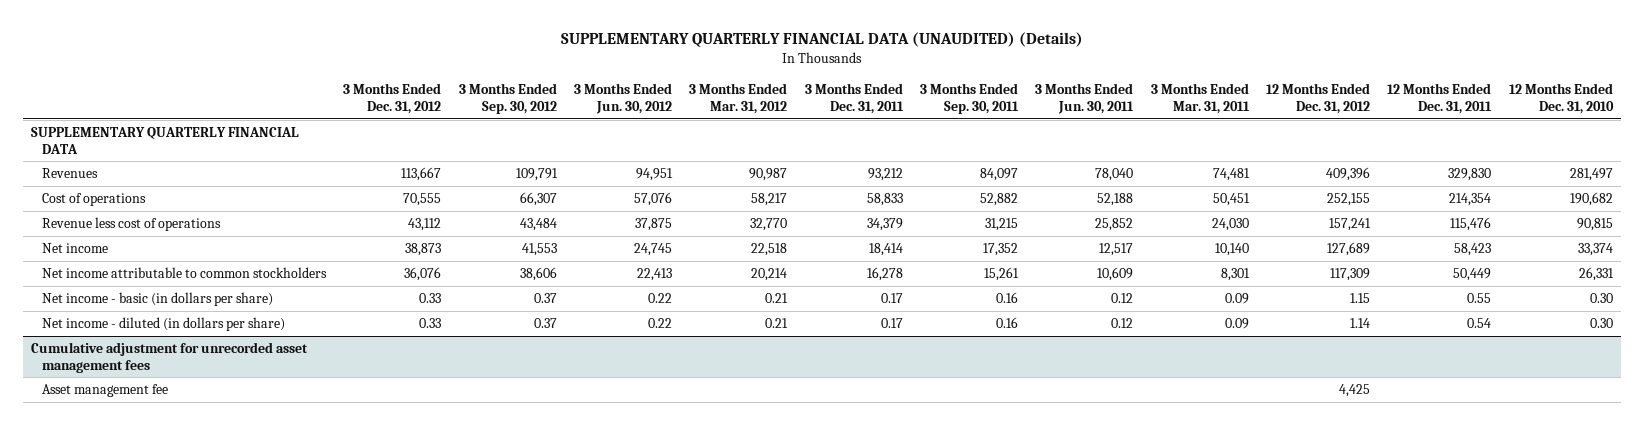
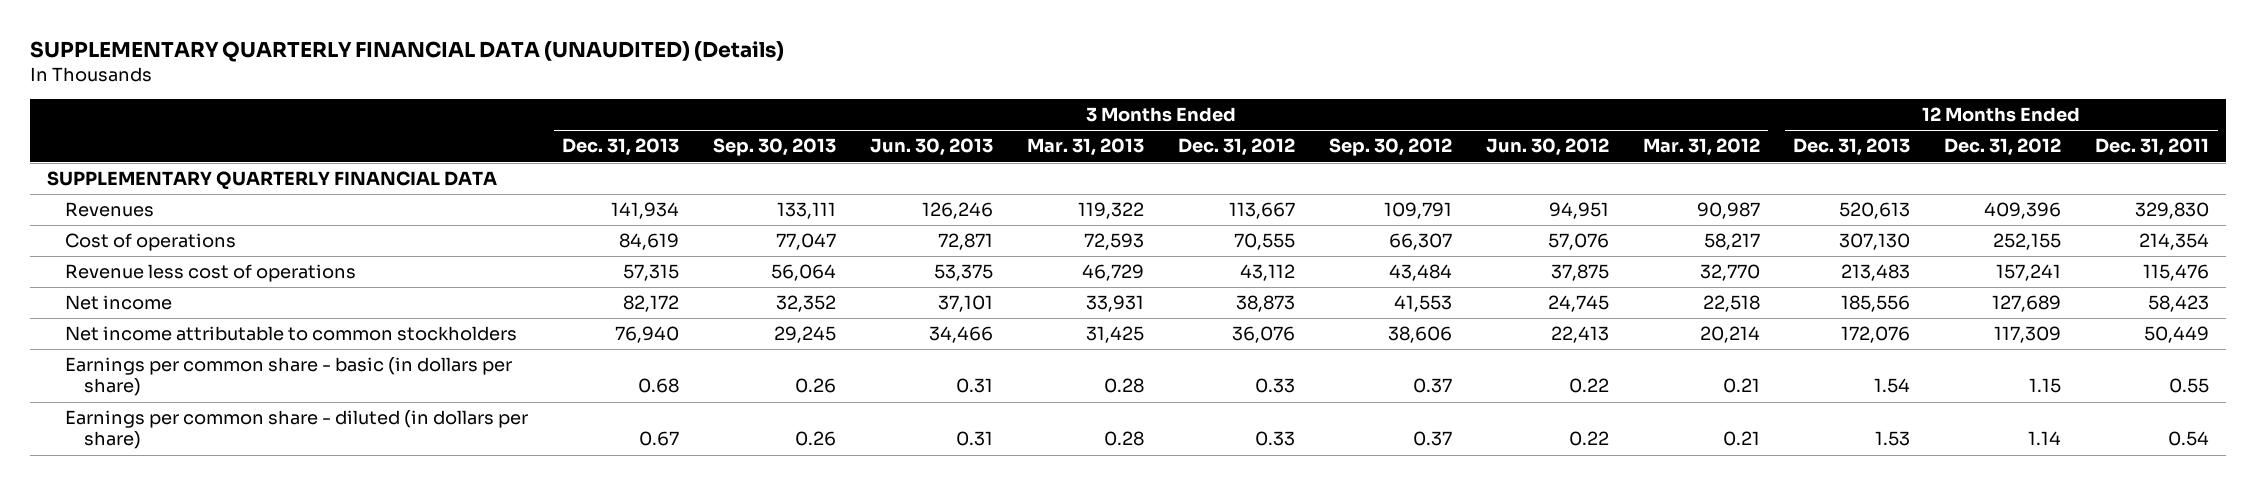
[804,83,904,115] 3 Months Ended Dec. 31, 2011 -> none
[920,83,1020,115] 3 Months Ended Sep. 30, 2011 -> none
[1035,83,1135,115] 3 Months Ended Jun. 30, 2011 -> none
[1150,83,1250,115] 3 Months Ended Mar. 31, 2011 -> none
[1508,83,1614,115] 12 Months Ended Dec. 31, 2010 -> none
none -> [562,138,680,157] Dec. 31, 2013
none -> [713,138,837,157] Sep. 30, 2013
none -> [870,138,994,157] Jun. 30, 2013
none -> [1026,138,1144,157] Mar. 31, 2013
none -> [1793,138,1911,157] Dec. 31, 2013
[31,342,309,373] Cumulative adjustment for unrecorded asset management fees -> none
[42,384,169,398] Asset management fee -> none
[42,292,274,307] Net income - basic (in dollars per share) -> [65,357,513,397] Earnings per common share - basic (in dollars per share)
[42,317,286,332] Net income - diluted (in dollars per share) -> [65,410,529,450] Earnings per common share - diluted (in dollars per share)

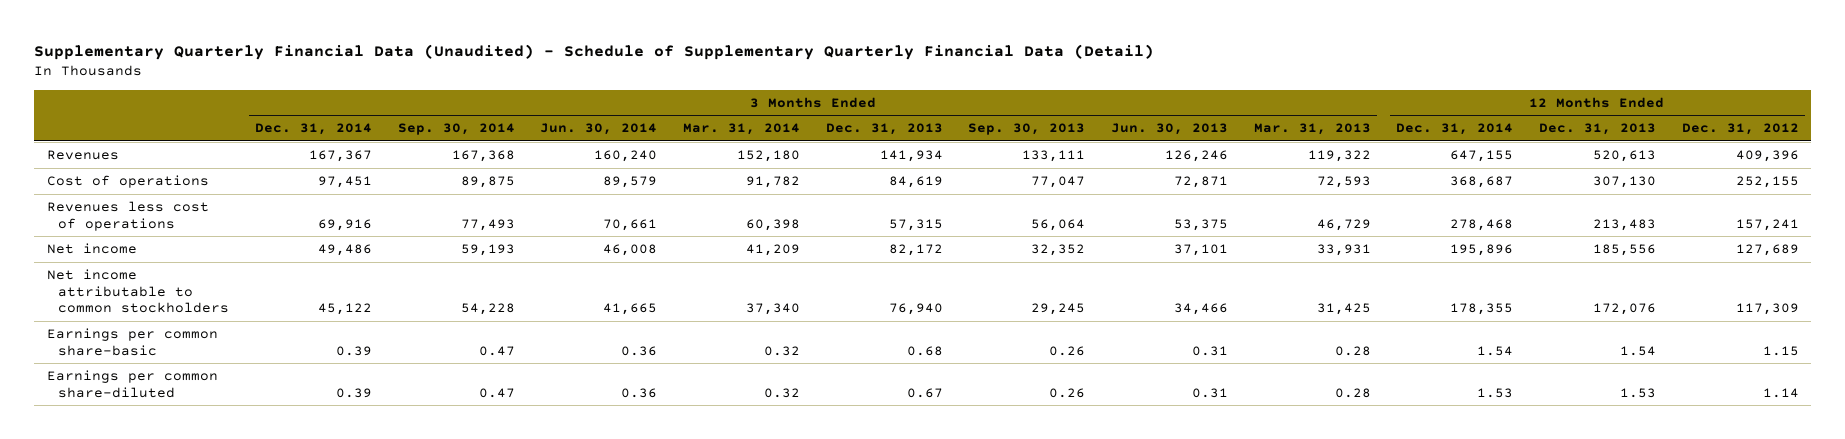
[29,41,784,63] SUPPLEMENTARY QUARTERLY FINANCIAL DATA (UNAUDITED) (Details) -> [33,44,1154,61] Supplementary Quarterly Financial Data (Unaudited) - Schedule of Supplementary Quarterly Financial Data (Detail)
[1177,138,1295,157] Dec. 31, 2012 -> none
[1328,138,1452,157] Sep. 30, 2012 -> none
[1485,138,1609,157] Jun. 30, 2012 -> none
[1642,138,1760,157] Mar. 31, 2012 -> none
[2095,138,2210,157] Dec. 31, 2011 -> none
none -> [255,123,373,136] Dec. 31, 2014
none -> [397,123,515,136] Sep. 30, 2014
none -> [540,123,658,136] Jun. 30, 2014
none -> [682,123,800,136] Mar. 31, 2014
none -> [1396,123,1514,136] Dec. 31, 2014
[46,171,497,190] SUPPLEMENTARY QUARTERLY FINANCIAL DATA -> none
[65,264,357,283] Revenue less cost of operations -> [46,201,209,231] Revenues less cost of operations
[65,357,513,397] Earnings per common share - basic (in dollars per share) -> [46,328,218,356] Earnings per common share-basic
[65,410,529,450] Earnings per common share - diluted (in dollars per share) -> [46,370,218,398] Earnings per common share-diluted

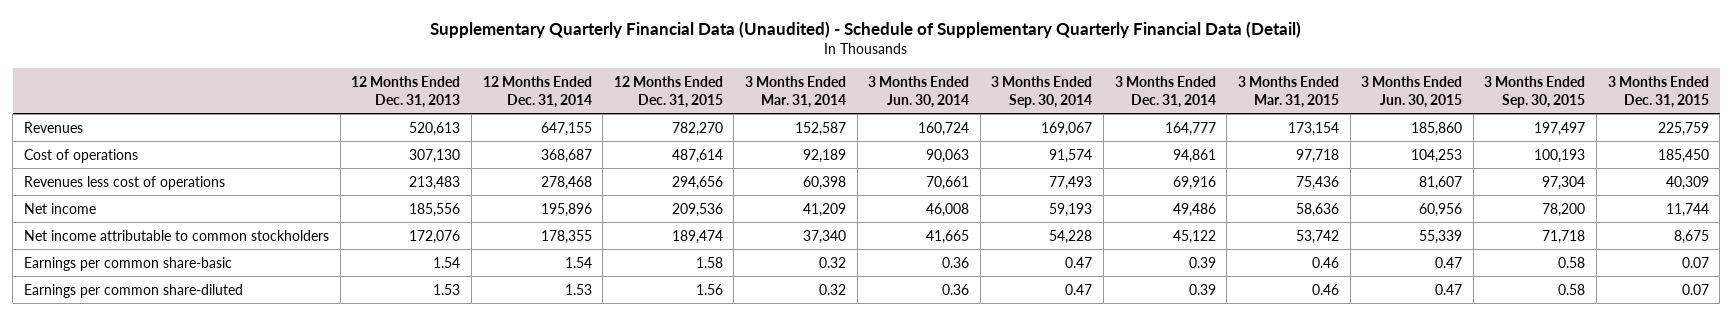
[825,123,943,136] Dec. 31, 2013 -> none
[968,123,1086,136] Sep. 30, 2013 -> none
[1110,123,1228,136] Jun. 30, 2013 -> none
[1253,123,1371,136] Mar. 31, 2013 -> none
[1681,123,1799,136] Dec. 31, 2012 -> none
none -> [613,76,723,108] 12 Months Ended Dec. 31, 2015
none -> [1237,76,1339,108] 3 Months Ended Mar. 31, 2015
none -> [1361,76,1463,108] 3 Months Ended Jun. 30, 2015
none -> [1484,76,1586,108] 3 Months Ended Sep. 30, 2015
none -> [1607,76,1709,108] 3 Months Ended Dec. 31, 2015
[309,150,373,163] 167,367 -> [1164,121,1216,136] 164,777
[451,150,515,163] 167,368 -> [1041,121,1093,136] 169,067
[594,150,658,163] 160,240 -> [918,121,970,136] 160,724
[736,150,800,163] 152,180 -> [795,121,847,136] 152,587
[318,176,373,189] 97,451 -> [1172,148,1216,163] 94,861
[460,176,515,189] 89,875 -> [1049,148,1093,163] 91,574
[603,176,658,189] 89,579 -> [926,148,970,163] 90,063
[745,176,800,189] 91,782 -> [803,148,847,163] 92,189

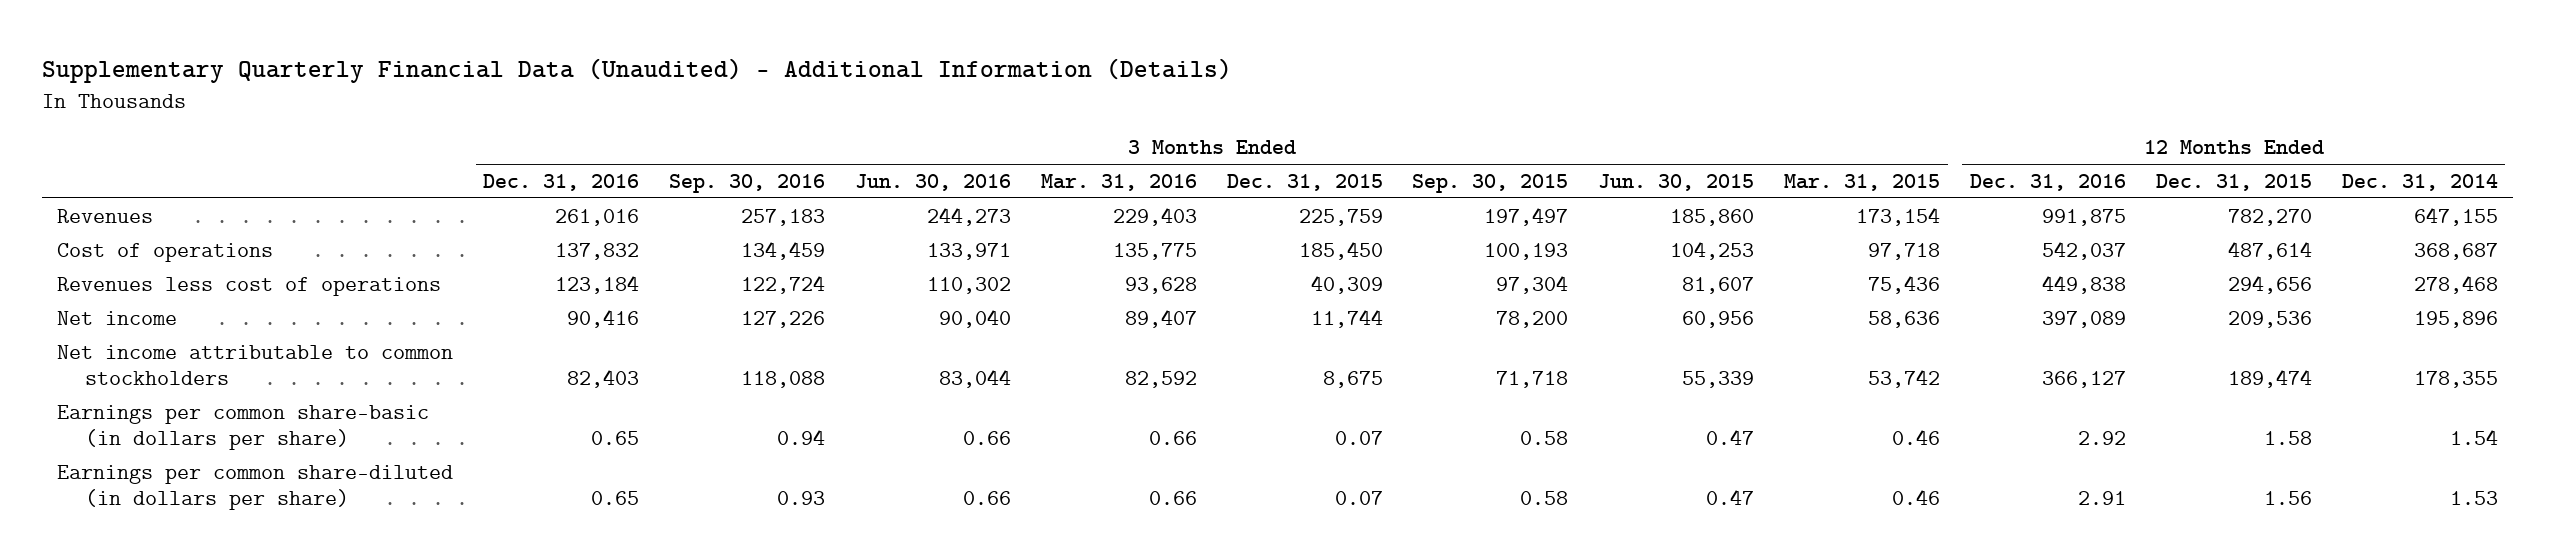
[430,20,1302,38] Supplementary Quarterly Financial Data (Unaudited) - Schedule of Supplementary Quarterly Financial Data (Detail) -> [42,58,1233,84] Supplementary Quarterly Financial Data (Unaudited) - Additional Information (Details)
[351,76,461,108] 12 Months Ended Dec. 31, 2013 -> none
[745,76,847,108] 3 Months Ended Mar. 31, 2014 -> none
[868,76,970,108] 3 Months Ended Jun. 30, 2014 -> none
[991,76,1093,108] 3 Months Ended Sep. 30, 2014 -> none
[1114,76,1216,108] 3 Months Ended Dec. 31, 2014 -> none
none -> [483,173,640,191] Dec. 31, 2016
none -> [668,173,825,193] Sep. 30, 2016
none -> [854,173,1011,191] Jun. 30, 2016
none -> [1040,173,1197,191] Mar. 31, 2016
none -> [1969,173,2126,191] Dec. 31, 2016
[24,256,233,271] Earnings per common share-basic -> [57,404,430,451] Earnings per common share-basic (in dollars per share)
[24,283,244,298] Earnings per common share-diluted -> [57,464,454,511] Earnings per common share-diluted (in dollars per share)

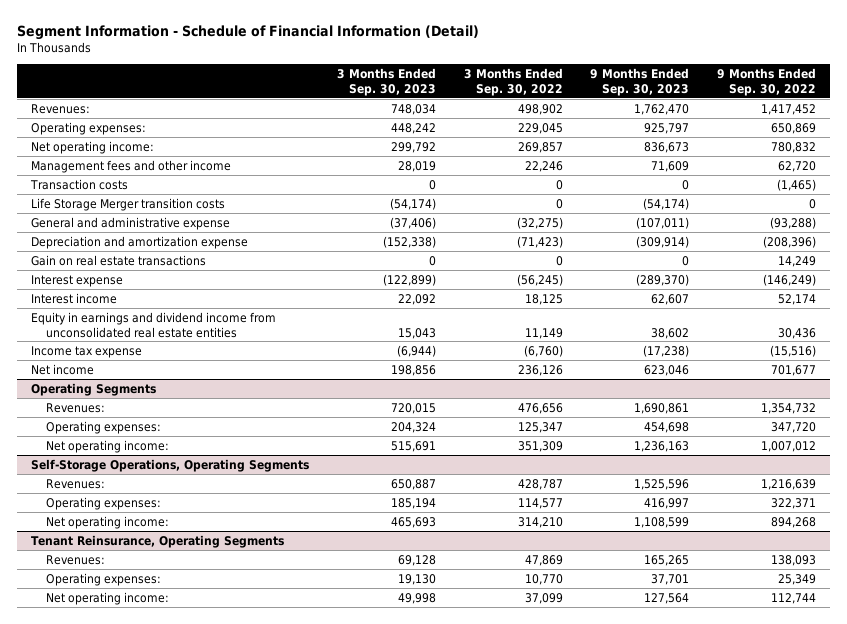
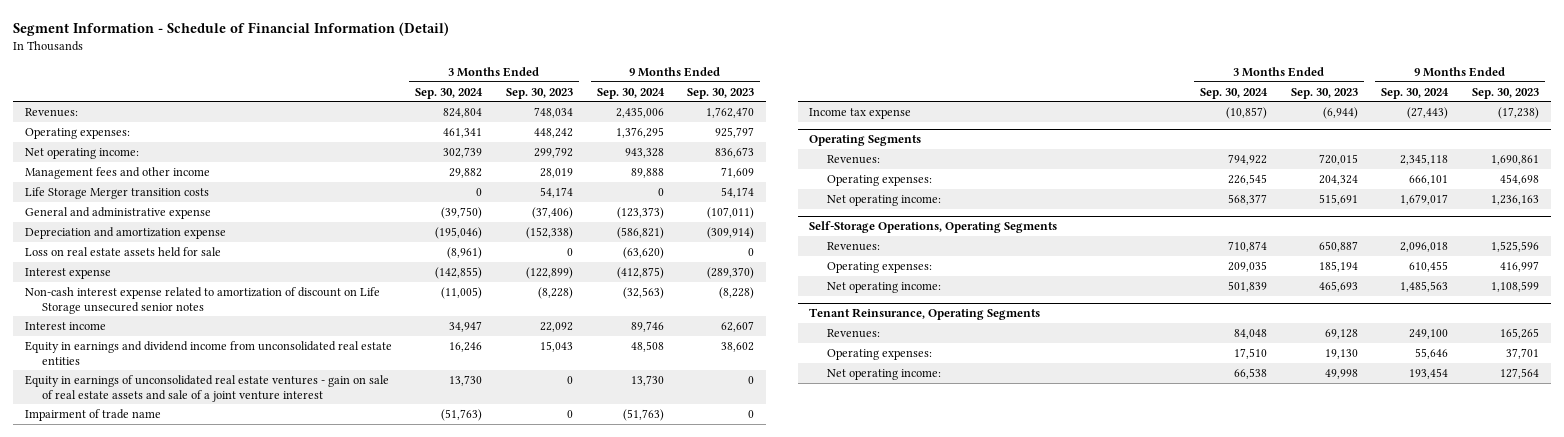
[463,68,563,96] 3 Months Ended Sep. 30, 2022 -> none
[717,68,817,96] 9 Months Ended Sep. 30, 2022 -> none
none -> [415,87,484,99] Sep. 30, 2024
none -> [596,87,665,99] Sep. 30, 2024
[30,178,129,190] Transaction costs -> none
[389,197,436,210] (54,174) -> [540,186,574,198] 54,174
[643,197,690,210] (54,174) -> [721,186,755,198] 54,174
[31,254,207,266] Gain on real estate transactions -> [24,246,221,257] Loss on real estate assets held for sale
none -> [24,286,380,314] Non-cash interest expense related to amortization of discount on Life Storage unsecured senior notes
none -> [24,374,389,402] Equity in earnings of unconsolidated real estate ventures - gain on sale of real estate assets and sale of a joint venture interest
none -> [24,408,161,421] Impairment of trade name
[31,363,95,375] Net income -> none

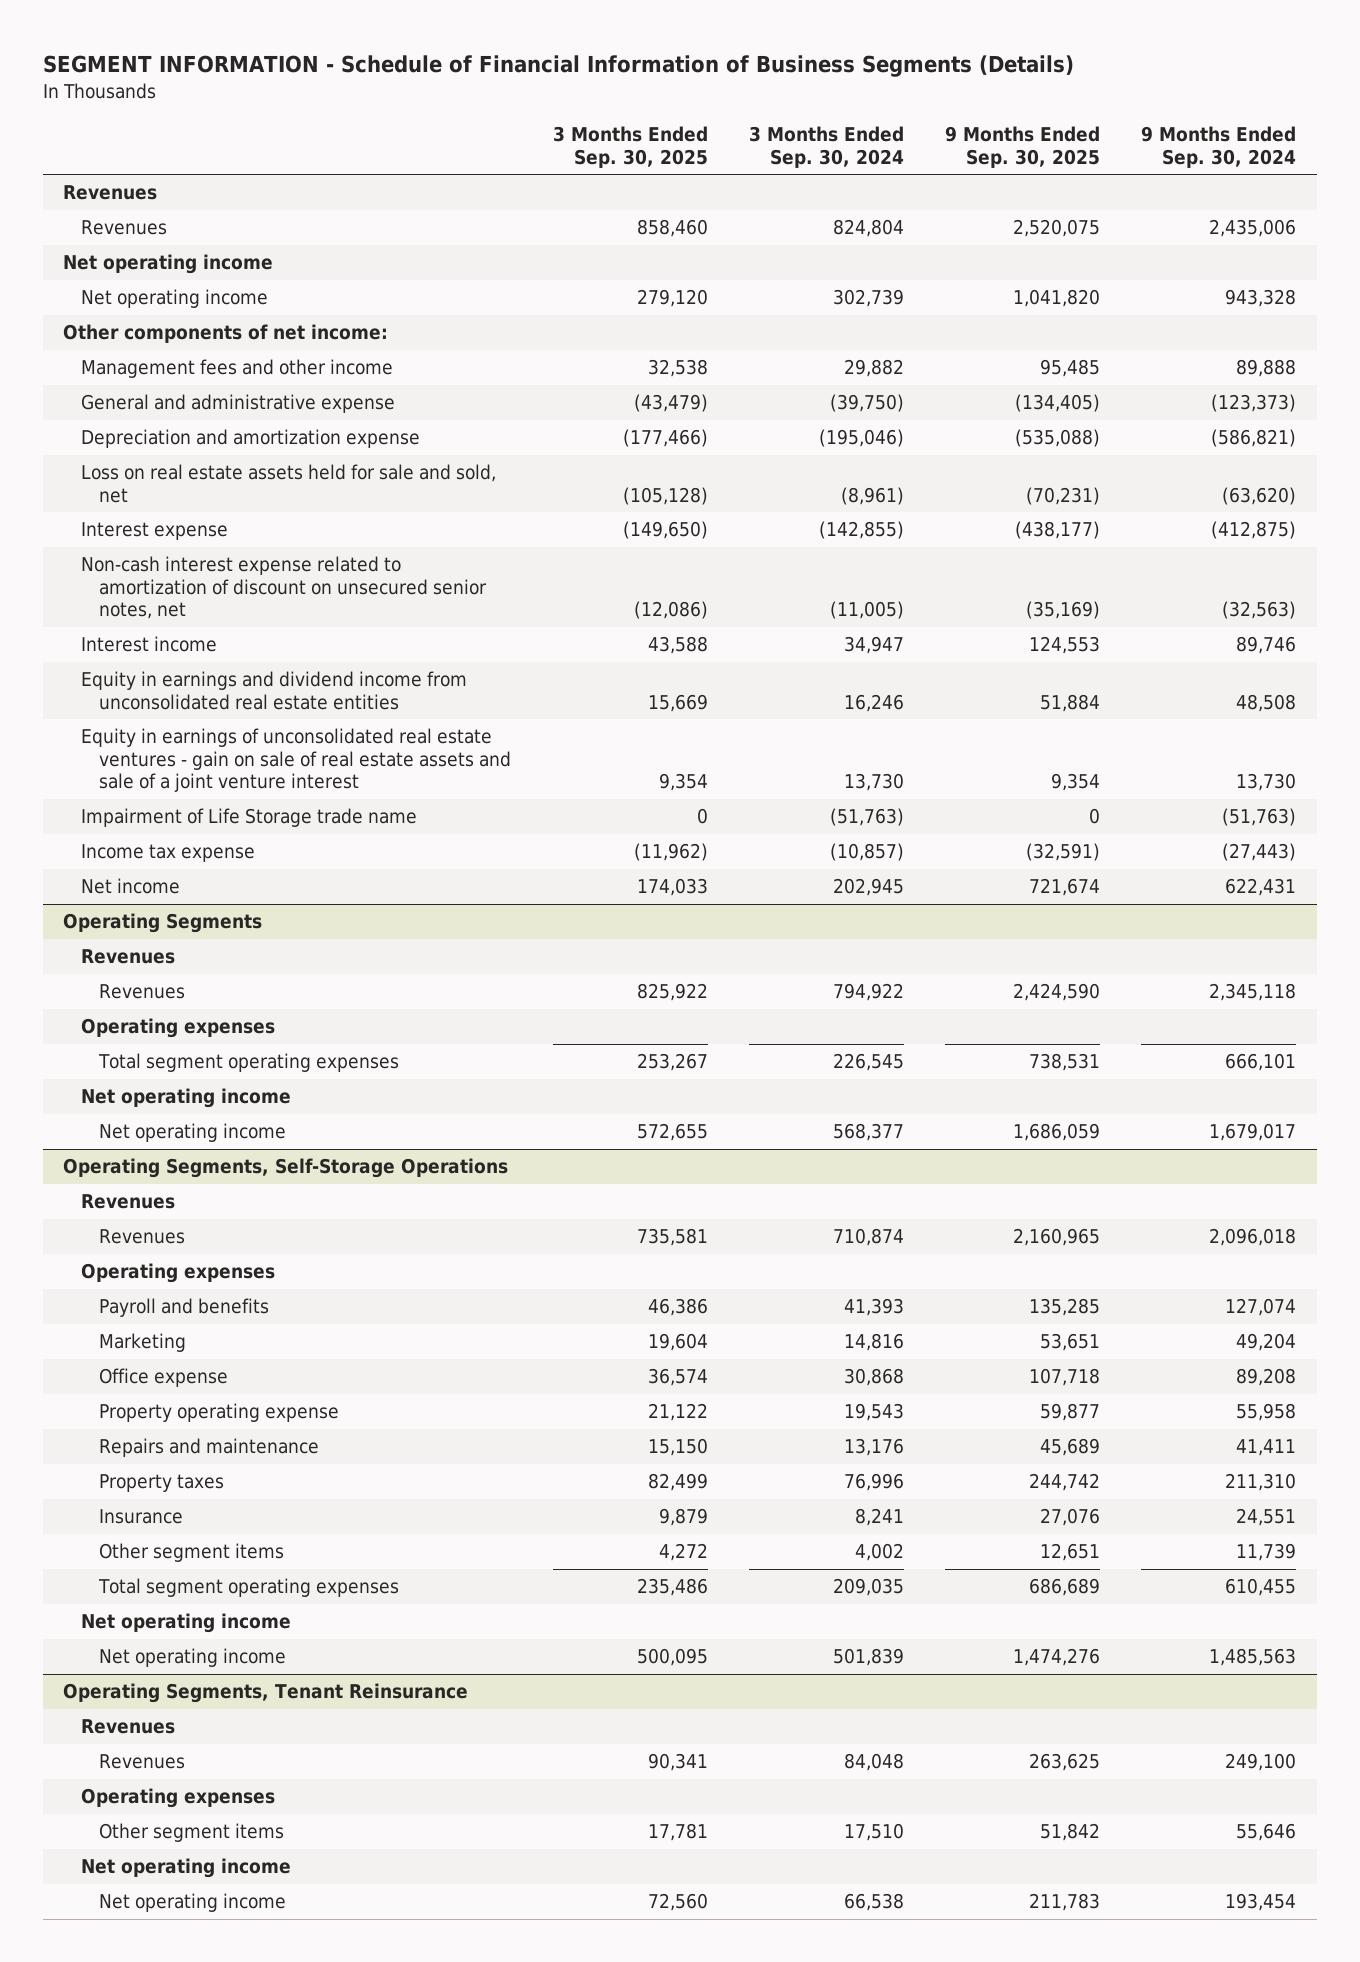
[12,21,449,36] Segment Information - Schedule of Financial Information (Detail) -> [42,55,1074,78] SEGMENT INFORMATION - Schedule of Financial Information of Business Segments (Details)
[506,87,574,99] Sep. 30, 2023 -> none
[687,87,755,99] Sep. 30, 2023 -> none
none -> [552,126,708,168] 3 Months Ended Sep. 30, 2025
none -> [944,126,1100,168] 9 Months Ended Sep. 30, 2025
[24,127,130,139] Operating expenses: -> none
none -> [63,185,158,201] Revenues
[24,107,78,117] Revenues: -> [81,220,168,236] Revenues
none -> [63,254,274,275] Net operating income
[24,147,139,159] Net operating income: -> [81,289,269,309] Net operating income
none -> [63,324,389,344] Other components of net income:
[24,186,209,199] Life Storage Merger transition costs -> none
[24,246,221,257] Loss on real estate assets held for sale -> [81,464,497,503] Loss on real estate assets held for sale and sold, net
[24,286,380,314] Non-cash interest expense related to amortization of discount on Life Storage unsecured senior notes -> [81,556,488,620] Non-cash interest expense related to amortization of discount on unsecured senior notes, net
[24,408,161,421] Impairment of trade name -> [81,808,418,828] Impairment of Life Storage trade name
none -> [81,878,181,895] Net income
none -> [81,949,176,965] Revenues
[826,154,880,164] Revenues: -> [99,984,186,1000] Revenues
none -> [81,1018,276,1039] Operating expenses
[826,174,932,186] Operating expenses: -> [98,1053,400,1073] Total segment operating expenses
none -> [81,1088,292,1109] Net operating income
[826,194,941,206] Net operating income: -> [99,1123,287,1143] Net operating income
[809,221,1058,234] Self-Storage Operations, Operating Segments -> [63,1158,509,1179] Operating Segments, Self-Storage Operations
none -> [81,1194,176,1210] Revenues
[826,241,880,251] Revenues: -> [99,1229,186,1245] Revenues
none -> [81,1263,276,1284] Operating expenses
none -> [99,1298,270,1318] Payroll and benefits
none -> [99,1333,187,1353] Marketing
none -> [99,1368,229,1388] Office expense
none -> [99,1403,340,1423] Property operating expense
none -> [99,1438,320,1458] Repairs and maintenance
none -> [99,1474,225,1493] Property taxes
none -> [99,1509,184,1525] Insurance
none -> [99,1543,285,1563] Other segment items
[826,261,932,273] Operating expenses: -> [98,1578,400,1598] Total segment operating expenses
none -> [81,1613,292,1634] Net operating income
[826,281,941,293] Net operating income: -> [99,1648,287,1668] Net operating income
[809,308,1041,321] Tenant Reinsurance, Operating Segments -> [63,1683,469,1704] Operating Segments, Tenant Reinsurance
none -> [81,1719,176,1735] Revenues
[826,328,880,338] Revenues: -> [99,1754,186,1770] Revenues
none -> [81,1788,276,1809] Operating expenses
[826,348,932,360] Operating expenses: -> [99,1823,285,1843] Other segment items
none -> [81,1858,292,1879] Net operating income
[826,368,941,380] Net operating income: -> [99,1893,287,1913] Net operating income

